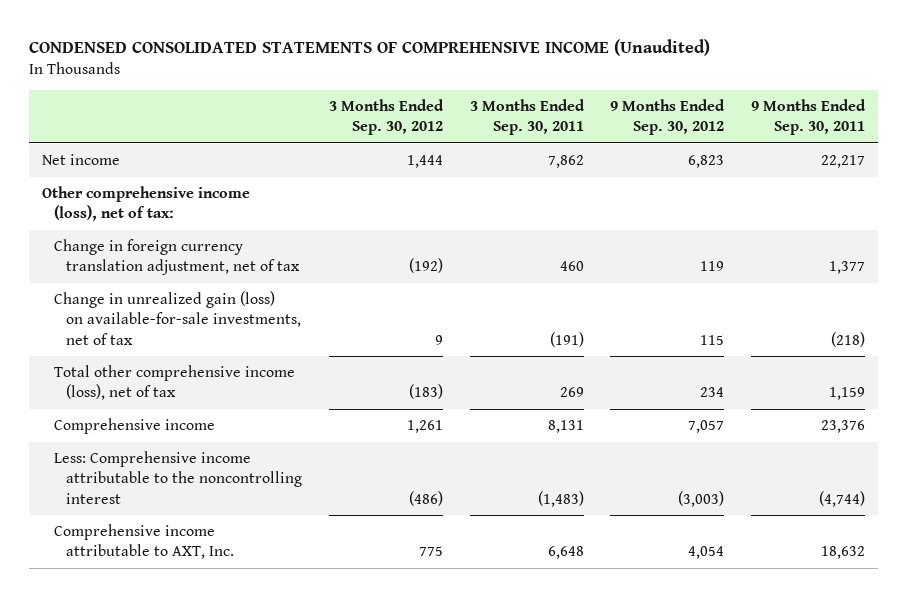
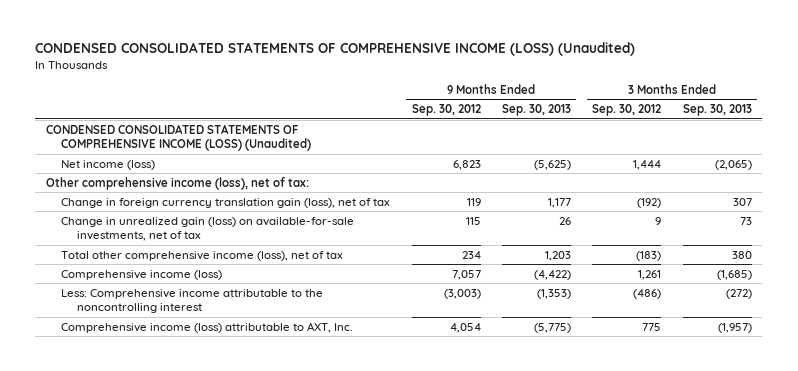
[28,39,710,57] CONDENSED CONSOLIDATED STATEMENTS OF COMPREHENSIVE INCOME (Unaudited) -> [35,42,636,57] CONDENSED CONSOLIDATED STATEMENTS OF COMPREHENSIVE INCOME (LOSS) (Unaudited)
[469,99,585,136] 3 Months Ended Sep. 30, 2011 -> none
[751,99,867,136] 9 Months Ended Sep. 30, 2011 -> none
none -> [501,104,571,117] Sep. 30, 2013
none -> [682,104,752,117] Sep. 30, 2013
none -> [46,123,312,152] CONDENSED CONSOLIDATED STATEMENTS OF COMPREHENSIVE INCOME (LOSS) (Unaudited)
[41,154,120,166] Net income -> [61,159,156,170] Net income (loss)
[54,239,301,276] Change in foreign currency translation adjustment, net of tax -> [61,197,391,208] Change in foreign currency translation gain (loss), net of tax
[54,418,216,435] Comprehensive income -> [61,269,223,280] Comprehensive income (loss)
[54,524,235,560] Comprehensive income attributable to AXT, Inc. -> [61,321,354,333] Comprehensive income (loss) attributable to AXT, Inc.

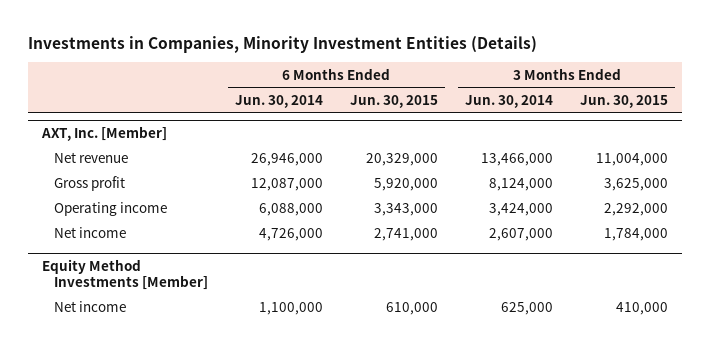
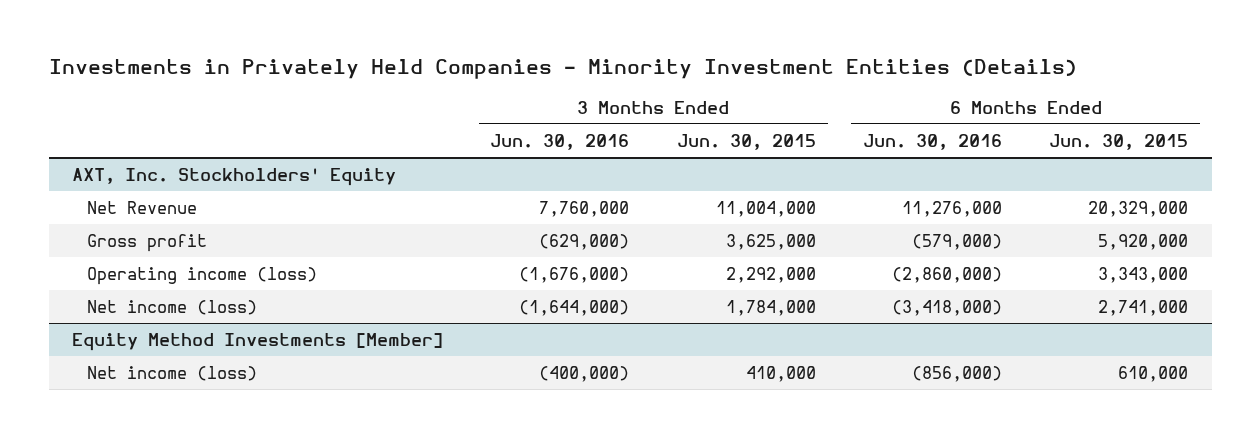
[28,35,538,53] Investments in Companies, Minority Investment Entities (Details) -> [48,59,1077,80] Investments in Privately Held Companies - Minority Investment Entities (Details)
[234,94,323,108] Jun. 30, 2014 -> none
[465,94,554,108] Jun. 30, 2014 -> none
none -> [490,133,630,150] Jun. 30, 2016
none -> [862,133,1002,150] Jun. 30, 2016
[40,126,167,142] AXT, Inc. [Member] -> [72,167,397,186] AXT, Inc. Stockholders' Equity
[53,152,128,164] Net revenue -> [87,200,198,214] Net Revenue
[53,202,167,217] Operating income -> [87,266,318,285] Operating income (loss)
[53,227,126,239] Net income -> [87,299,258,315] Net income (loss)
[53,301,126,313] Net income -> [87,365,258,381] Net income (loss)

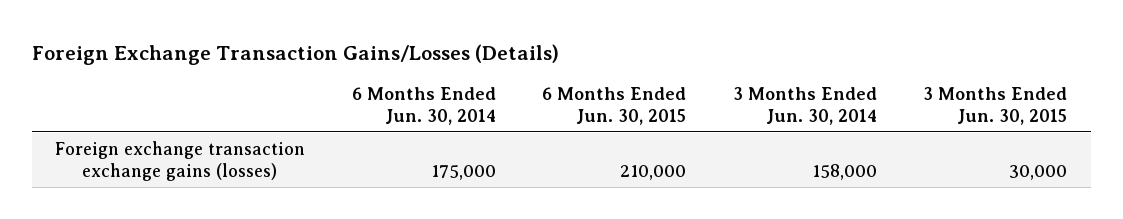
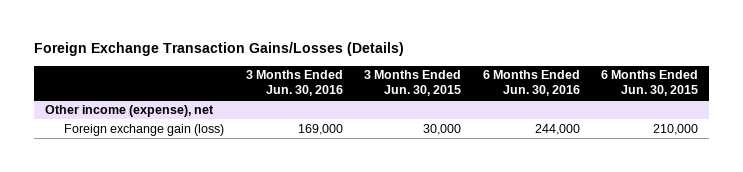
[351,86,496,125] 6 Months Ended Jun. 30, 2014 -> none
[732,86,877,125] 3 Months Ended Jun. 30, 2014 -> none
none -> [245,70,343,97] 3 Months Ended Jun. 30, 2016
none -> [482,70,580,97] 6 Months Ended Jun. 30, 2016
none -> [45,104,215,117] Other income (expense), net
[55,141,306,182] Foreign exchange transaction exchange gains (losses) -> [64,123,225,136] Foreign exchange gain (loss)

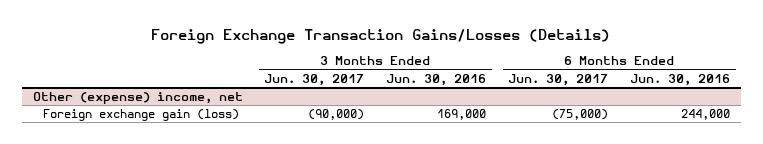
[364,70,462,97] 3 Months Ended Jun. 30, 2015 -> none
[601,70,699,97] 6 Months Ended Jun. 30, 2015 -> none
none -> [264,73,365,86] Jun. 30, 2017
none -> [508,73,609,86] Jun. 30, 2017
[45,104,215,117] Other income (expense), net -> [32,92,243,105] Other (expense) income, net

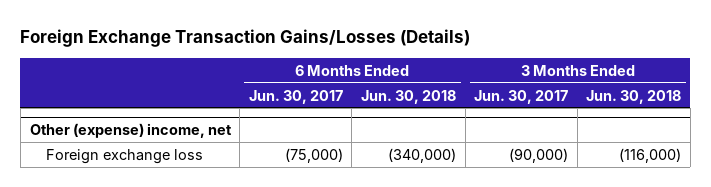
[386,73,487,86] Jun. 30, 2016 -> none
[630,73,731,86] Jun. 30, 2016 -> none
none -> [360,89,456,104] Jun. 30, 2018
none -> [586,89,682,104] Jun. 30, 2018
[43,109,240,122] Foreign exchange gain (loss) -> [46,148,204,164] Foreign exchange loss

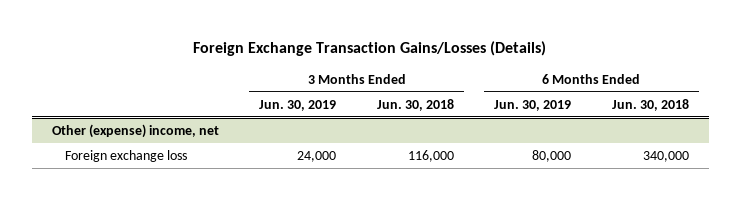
[248,89,343,104] Jun. 30, 2017 -> none
[474,89,569,104] Jun. 30, 2017 -> none
none -> [259,99,337,111] Jun. 30, 2019
none -> [494,99,572,111] Jun. 30, 2019
[387,147,456,163] (340,000) -> [642,150,689,162] 340,000
[619,147,682,163] (116,000) -> [407,149,454,162] 116,000

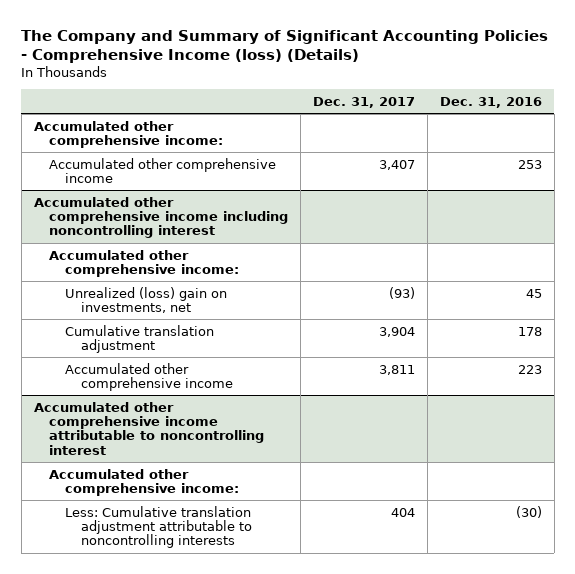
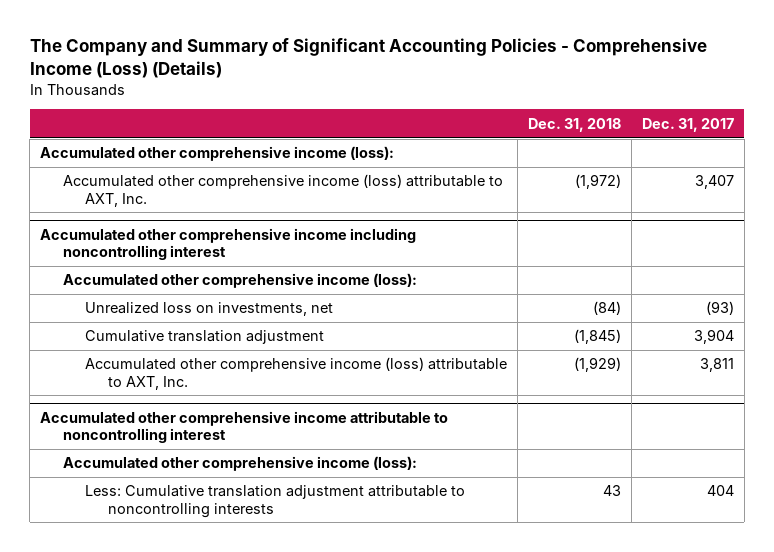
[21,29,549,63] The Company and Summary of Significant Accounting Policies - Comprehensive Income (loss) (Details) -> [29,38,707,78] The Company and Summary of Significant Accounting Policies - Comprehensive Income (Loss) (Details)
[439,96,542,108] Dec. 31, 2016 -> none
none -> [528,117,622,132] Dec. 31, 2018
[33,120,224,148] Accumulated other comprehensive income: -> [39,146,394,162] Accumulated other comprehensive income (loss):
[49,157,277,183] Accumulated other comprehensive income -> [62,174,503,207] Accumulated other comprehensive income (loss) attributable to AXT, Inc.
[49,249,240,277] Accumulated other comprehensive income: -> [62,273,417,289] Accumulated other comprehensive income (loss):
[65,286,228,313] Unrealized (loss) gain on investments, net -> [85,302,334,317] Unrealized loss on investments, net
[65,362,234,391] Accumulated other comprehensive income -> [85,357,508,390] Accumulated other comprehensive income (loss) attributable to AXT, Inc.
[49,468,240,496] Accumulated other comprehensive income: -> [62,456,417,472] Accumulated other comprehensive income (loss):

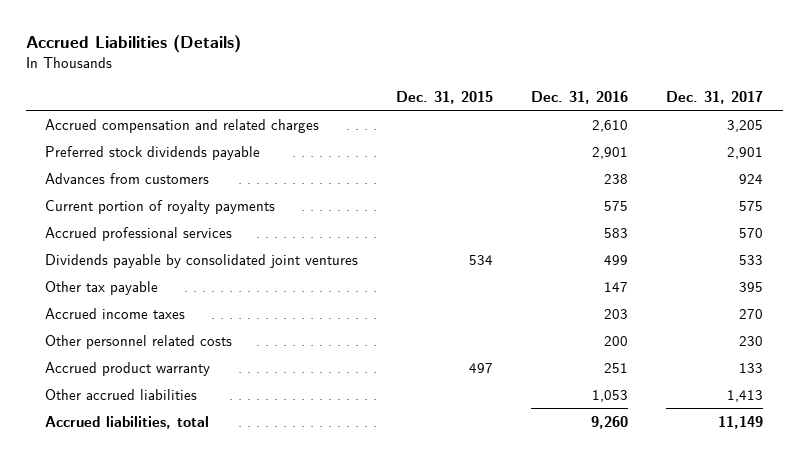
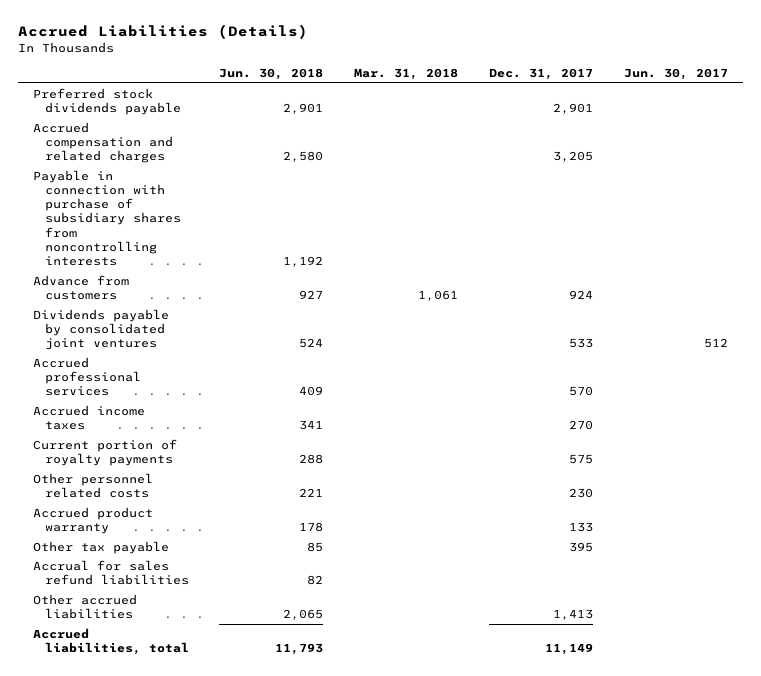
[395,90,493,104] Dec. 31, 2015 -> none
[531,90,629,104] Dec. 31, 2016 -> none
none -> [219,68,324,81] Jun. 30, 2018
none -> [354,68,459,81] Mar. 31, 2018
none -> [623,68,728,81] Jun. 30, 2017
[44,118,319,133] Accrued compensation and related charges -> [33,121,173,164] Accrued compensation and related charges
none -> [33,169,181,267] Payable in connection with purchase of subsidiary shares from noncontrolling interests
[44,172,209,184] Advances from customers -> [33,274,130,301] Advance from customers
[44,226,232,241] Accrued professional services -> [33,356,141,397] Accrued professional services
[44,199,275,214] Current portion of royalty payments -> [33,438,178,467] Current portion of royalty payments
[44,280,158,295] Other tax payable -> [33,540,170,554] Other tax payable
none -> [33,559,189,586] Accrual for sales refund liabilities

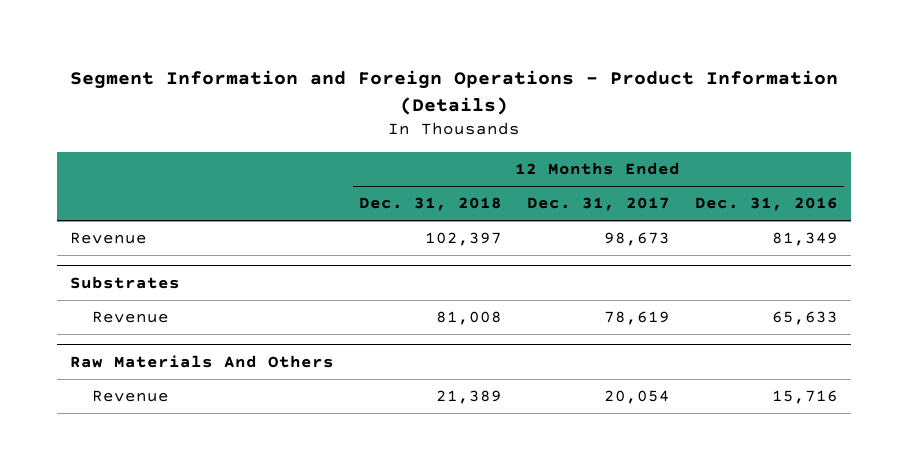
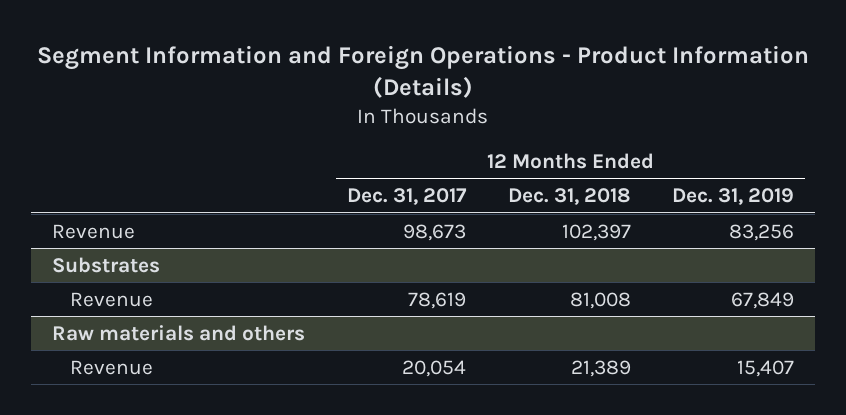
[694,197,838,212] Dec. 31, 2016 -> none
none -> [672,188,795,206] Dec. 31, 2019
[69,354,334,368] Raw Materials And Others -> [51,324,305,341] Raw materials and others

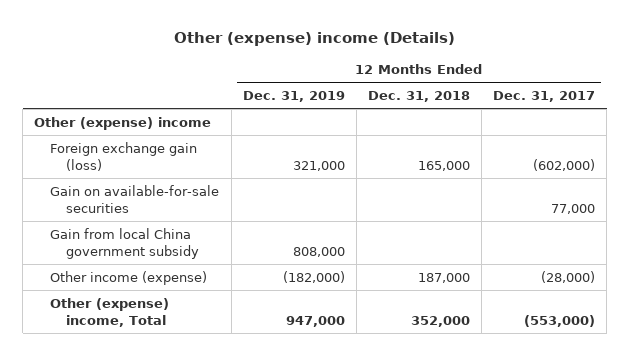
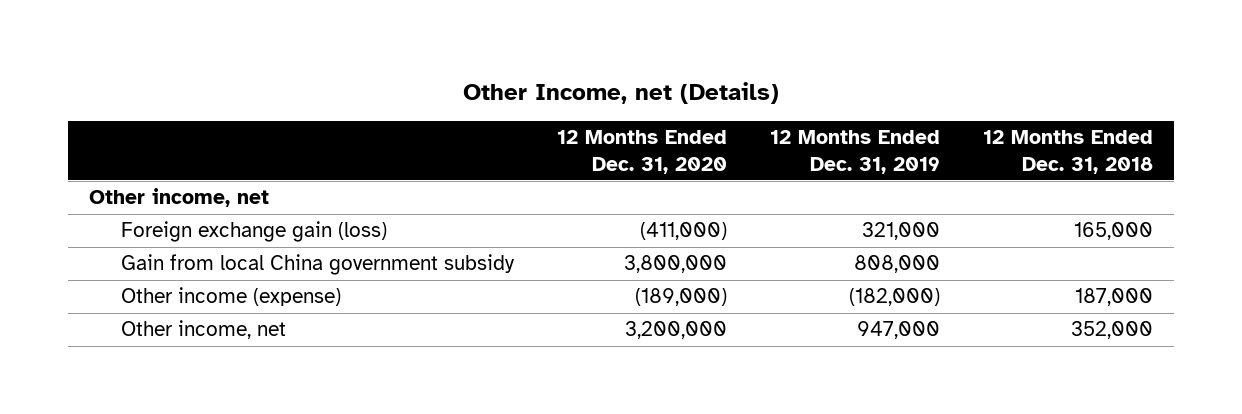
[173,32,455,47] Other (expense) income (Details) -> [463,82,780,105] Other Income, net (Details)
[493,91,596,103] Dec. 31, 2017 -> none
none -> [557,130,728,174] 12 Months Ended Dec. 31, 2020
[34,116,212,130] Other (expense) income -> [89,188,270,208] Other income, net
[50,184,220,213] Gain on available-for-sale securities -> none
[50,297,170,327] Other (expense) income, Total -> [121,320,287,340] Other income, net

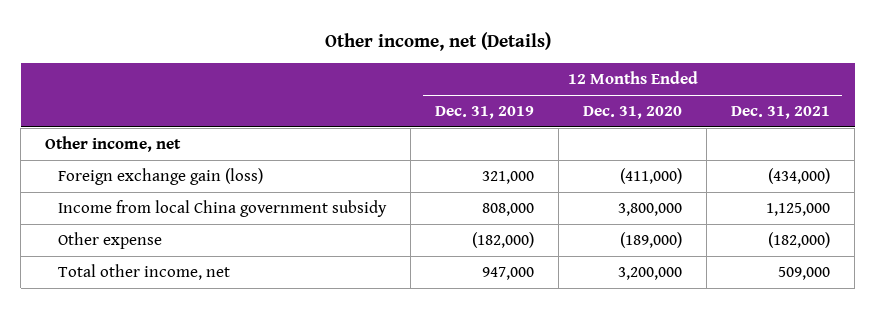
[463,82,780,105] Other Income, net (Details) -> [324,31,551,51] Other income, net (Details)
[982,130,1153,174] 12 Months Ended Dec. 31, 2018 -> none
none -> [731,105,831,119] Dec. 31, 2021
[121,254,516,276] Gain from local China government subsidy -> [57,199,387,217] Income from local China government subsidy
[121,287,342,307] Other income (expense) -> [57,231,162,249] Other expense
[121,320,287,340] Other income, net -> [57,263,230,280] Total other income, net

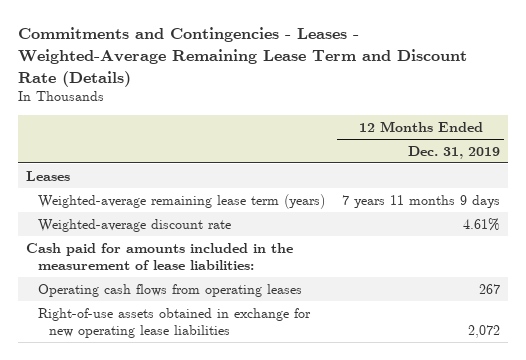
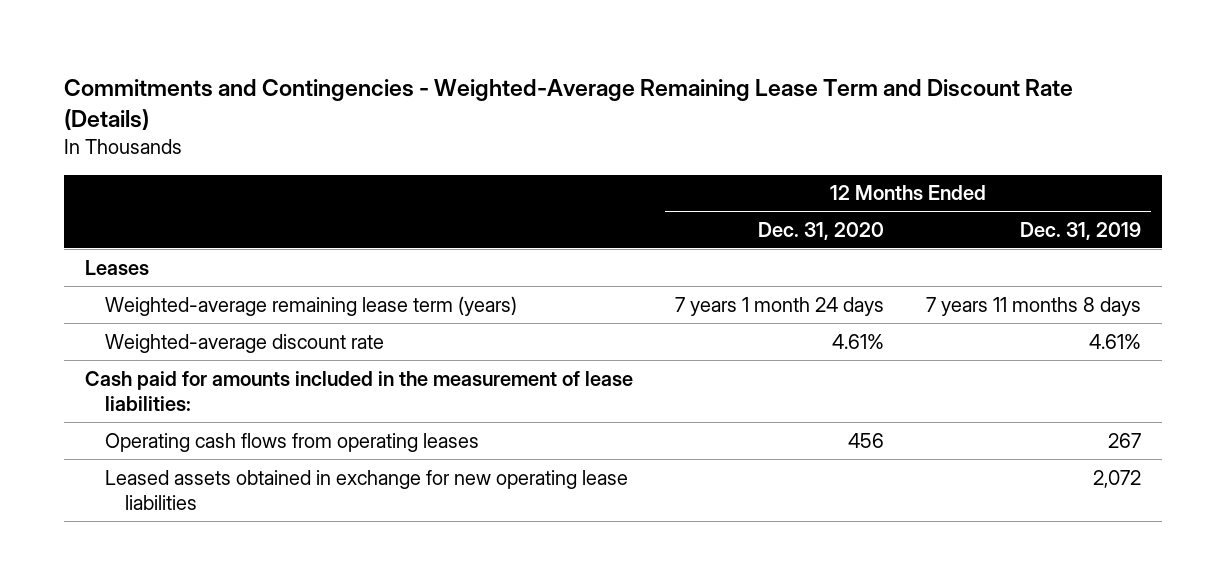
[17,27,467,87] Commitments and Contingencies - Leases - Weighted-Average Remaining Lease Term and Discount Rate (Details) -> [64,78,1074,131] Commitments and Contingencies - Weighted-Average Remaining Lease Term and Discount Rate (Details)
none -> [758,221,885,240] Dec. 31, 2020
[341,194,500,208] 7 years 11 months 9 days -> [925,296,1141,316] 7 years 11 months 8 days
[37,307,311,338] Right-of-use assets obtained in exchange for new operating lease liabilities -> [104,469,628,510] Leased assets obtained in exchange for new operating lease liabilities

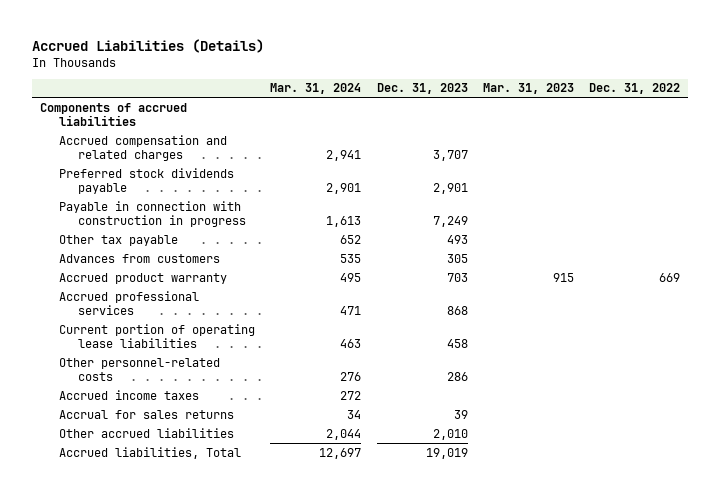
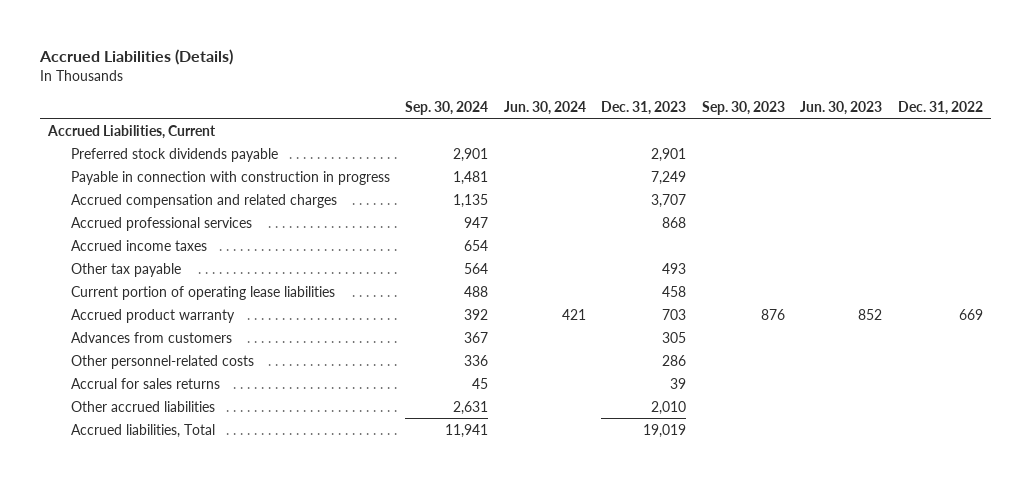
[270,83,362,95] Mar. 31, 2024 -> none
[482,83,574,95] Mar. 31, 2023 -> none
none -> [405,100,489,115] Sep. 30, 2024
none -> [503,100,586,115] Jun. 30, 2024
none -> [701,100,785,115] Sep. 30, 2023
none -> [800,100,883,115] Jun. 30, 2023
[39,102,187,126] Components of accrued liabilities -> [46,124,216,139] Accrued Liabilities, Current
[58,134,227,161] Accrued compensation and related charges -> [70,193,337,208] Accrued compensation and related charges
[58,389,199,400] Accrued income taxes -> [70,239,207,251] Accrued income taxes
[58,234,178,246] Other tax payable -> [70,262,181,277] Other tax payable
[58,272,227,284] Accrued product warranty -> [70,308,235,323] Accrued product warranty
[58,253,220,263] Advances from customers -> [70,331,232,343] Advances from customers

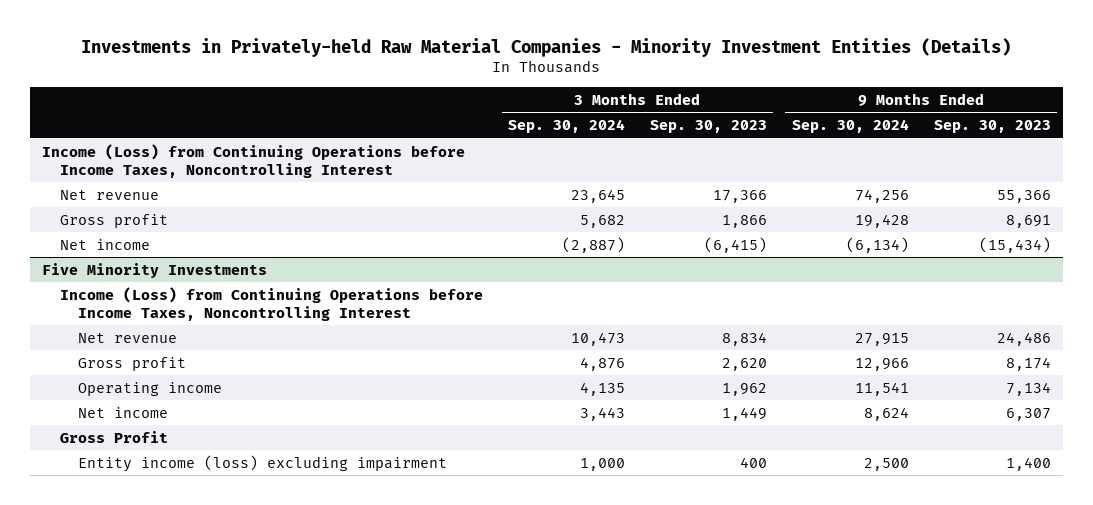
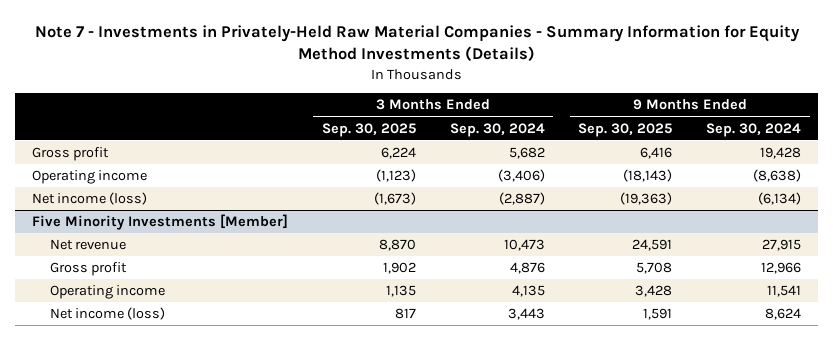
[81,37,1012,57] Investments in Privately-held Raw Material Companies - Minority Investment Entities (Details) -> [34,25,800,62] Note 7 - Investments in Privately-Held Raw Material Companies - Summary Information for Equity Method Investments (Details)
[649,120,767,134] Sep. 30, 2023 -> none
[933,120,1051,134] Sep. 30, 2023 -> none
none -> [321,122,416,137] Sep. 30, 2025
none -> [578,122,673,137] Sep. 30, 2025
[42,143,466,178] Income (Loss) from Continuing Operations before Income Taxes, Noncontrolling Interest -> none
[59,189,159,200] Net revenue -> none
[59,286,483,321] Income (Loss) from Continuing Operations before Income Taxes, Noncontrolling Interest -> none
none -> [31,170,147,185] Operating income
[59,238,150,250] Net income -> [31,192,147,206] Net income (loss)
[42,262,268,278] Five Minority Investments -> [31,214,288,231] Five Minority Investments [Member]
[59,430,168,443] Gross Profit -> none
[77,454,447,472] Entity income (loss) excluding impairment -> none
[77,406,168,418] Net income -> [50,307,166,321] Net income (loss)

